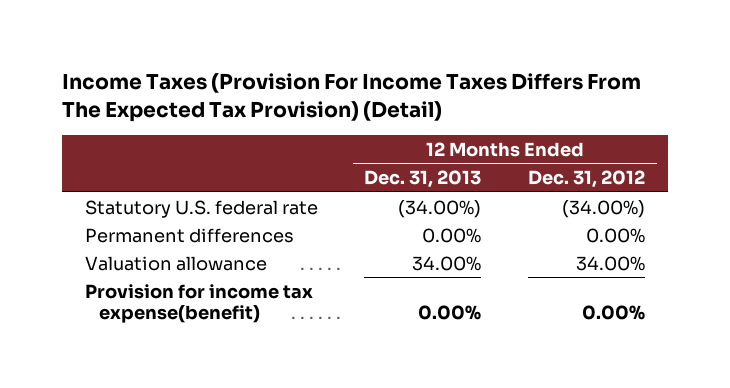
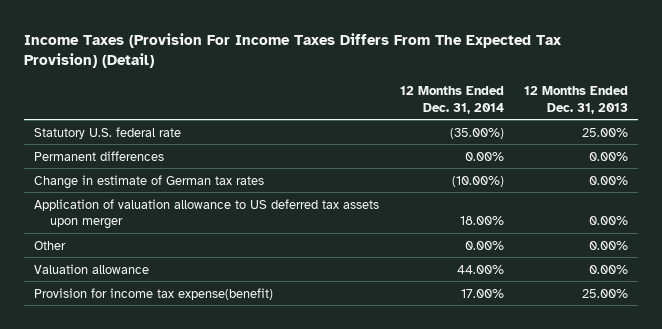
[527,170,645,189] Dec. 31, 2012 -> none
none -> [399,85,504,114] 12 Months Ended Dec. 31, 2014
[398,199,482,218] (34.00%) -> [582,127,629,137] 25.00%
none -> [34,174,265,189] Change in estimate of German tax rates
none -> [34,198,380,230] Application of valuation allowance to US deferred tax assets upon merger
none -> [34,240,67,250] Other
[412,255,482,271] 34.00% -> [589,264,629,274] 0.00%
[418,304,482,320] 0.00% -> [582,288,629,298] 25.00%

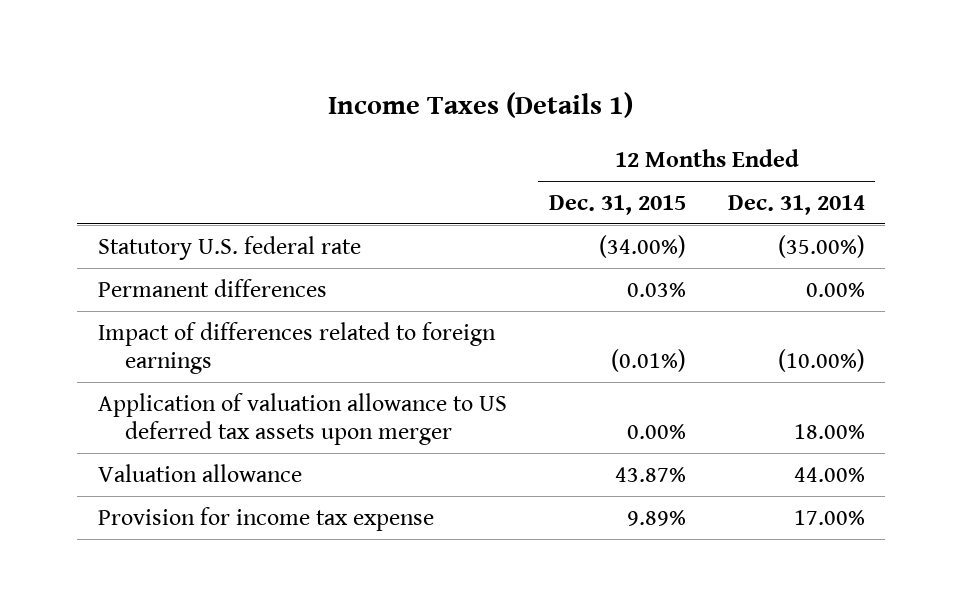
[24,32,562,69] Income Taxes (Provision For Income Taxes Differs From The Expected Tax Provision) (Detail) -> [328,92,634,119] Income Taxes (Details 1)
[524,85,629,114] 12 Months Ended Dec. 31, 2013 -> none
none -> [548,194,686,215] Dec. 31, 2015
[34,174,265,189] Change in estimate of German tax rates -> [97,321,496,374] Impact of differences related to foreign earnings
[34,240,67,250] Other -> none
[34,287,274,300] Provision for income tax expense(benefit) -> [97,506,434,531] Provision for income tax expense

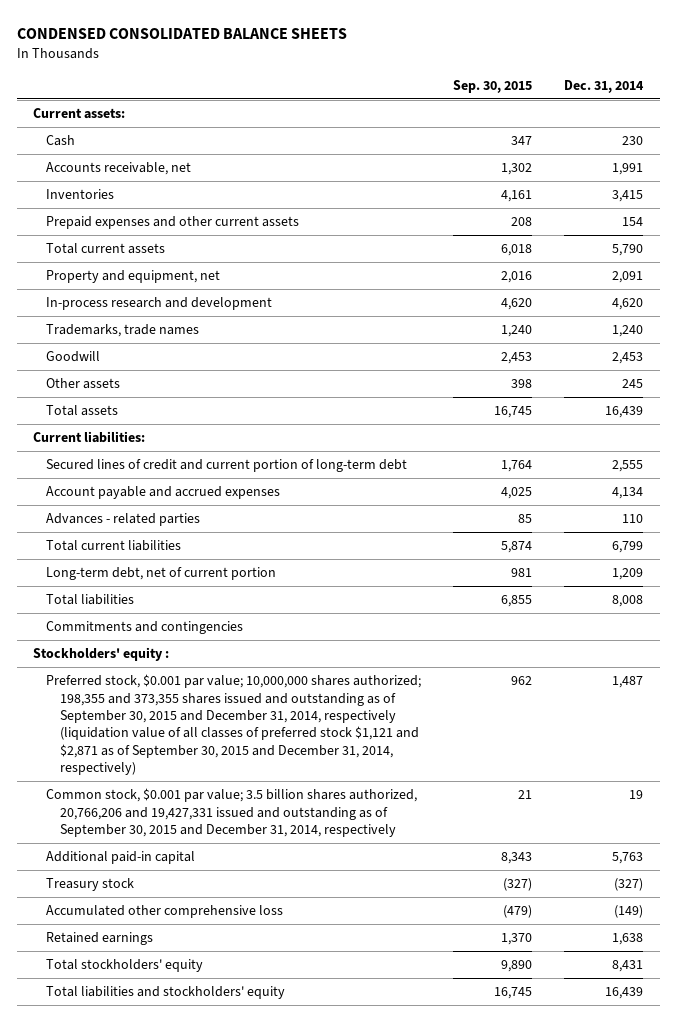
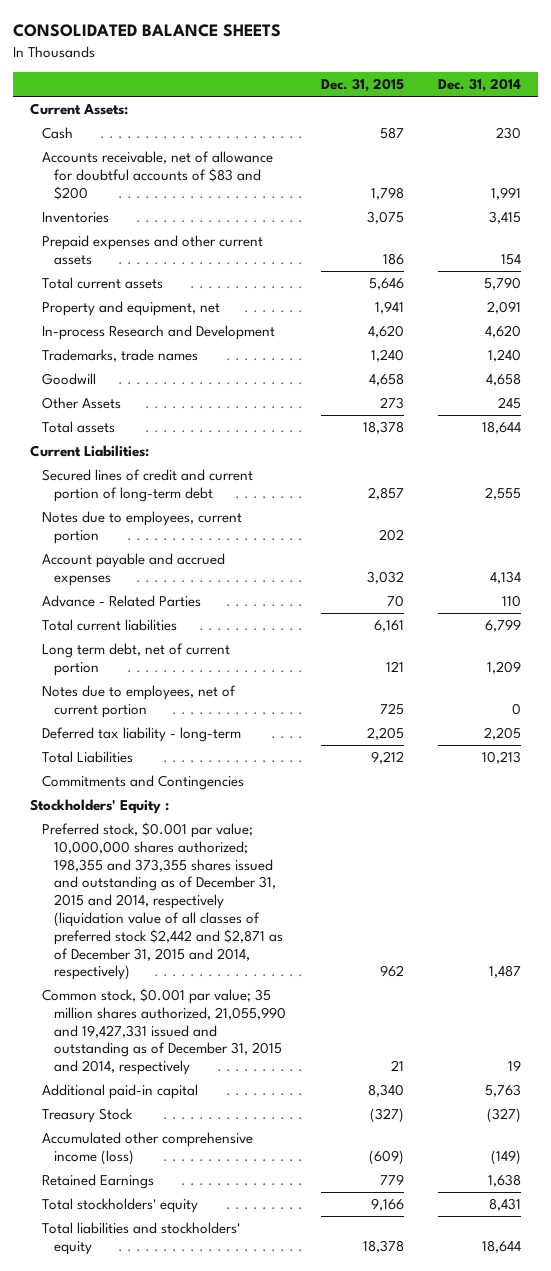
[16,27,347,39] CONDENSED CONSOLIDATED BALANCE SHEETS -> [12,24,281,38] CONSOLIDATED BALANCE SHEETS
[453,79,533,93] Sep. 30, 2015 -> none
none -> [320,78,404,93] Dec. 31, 2015
[32,108,125,120] Current assets: -> [30,103,129,116] Current Assets:
[46,162,192,176] Accounts receivable, net -> [41,151,273,200] Accounts receivable, net of allowance for doubtful accounts of $83 and $200
[46,297,273,311] In-process research and development -> [41,325,275,341] In-process Research and Development
[612,352,644,365] 2,453 -> [486,373,522,387] 4,658
[46,378,121,390] Other assets -> [41,397,121,410] Other Assets
[605,406,644,419] 16,439 -> [482,421,522,435] 18,644
[32,431,145,444] Current liabilities: -> [30,445,150,458] Current Liabilities:
none -> [41,511,242,544] Notes due to employees, current portion
[46,513,201,527] Advances - related parties -> [41,595,201,608] Advance - Related Parties
[46,567,277,581] Long-term debt, net of current portion -> [41,643,230,676] Long term debt, net of current portion
none -> [41,685,236,718] Notes due to employees, net of current portion
none -> [41,727,241,743] Deferred tax liability - long-term
[46,594,135,606] Total liabilities -> [41,751,133,764] Total Liabilities
[612,595,644,608] 8,008 -> [482,751,522,765] 10,213
[46,621,244,635] Commitments and contingencies -> [41,775,244,791] Commitments and Contingencies
[32,647,169,662] Stockholders' equity : -> [30,799,170,815] Stockholders' Equity :
[46,674,422,776] Preferred stock, $0.001 par value; 10,000,000 shares authorized; 198,355 and 373,355 shares issued and outstanding as of September 30, 2015 and December 31, 2014, respectively (liquidation value of all classes of preferred stock $1,121 and $2,871 as of September 30, 2015 and December 31, 2014, respectively) -> [41,822,283,981] Preferred stock, $0.001 par value; 10,000,000 shares authorized; 198,355 and 373,355 shares issued and outstanding as of December 31, 2015 and 2014, respectively (liquidation value of all classes of preferred stock $2,442 and $2,871 as of December 31, 2015 and 2014, respectively)
[46,788,418,838] Common stock, $0.001 par value; 3.5 billion shares authorized, 20,766,206 and 19,427,331 issued and outstanding as of September 30, 2015 and December 31, 2014, respectively -> [41,988,286,1076] Common stock, $0.001 par value; 35 million shares authorized, 21,055,990 and 19,427,331 issued and outstanding as of December 31, 2015 and 2014, respectively
[46,878,135,892] Treasury stock -> [41,1108,133,1124] Treasury Stock
[46,905,284,919] Accumulated other comprehensive loss -> [41,1132,253,1165] Accumulated other comprehensive income (loss)
[46,932,154,946] Retained earnings -> [41,1174,154,1190] Retained Earnings
[605,987,644,1000] 16,439 -> [482,1239,522,1253] 18,644

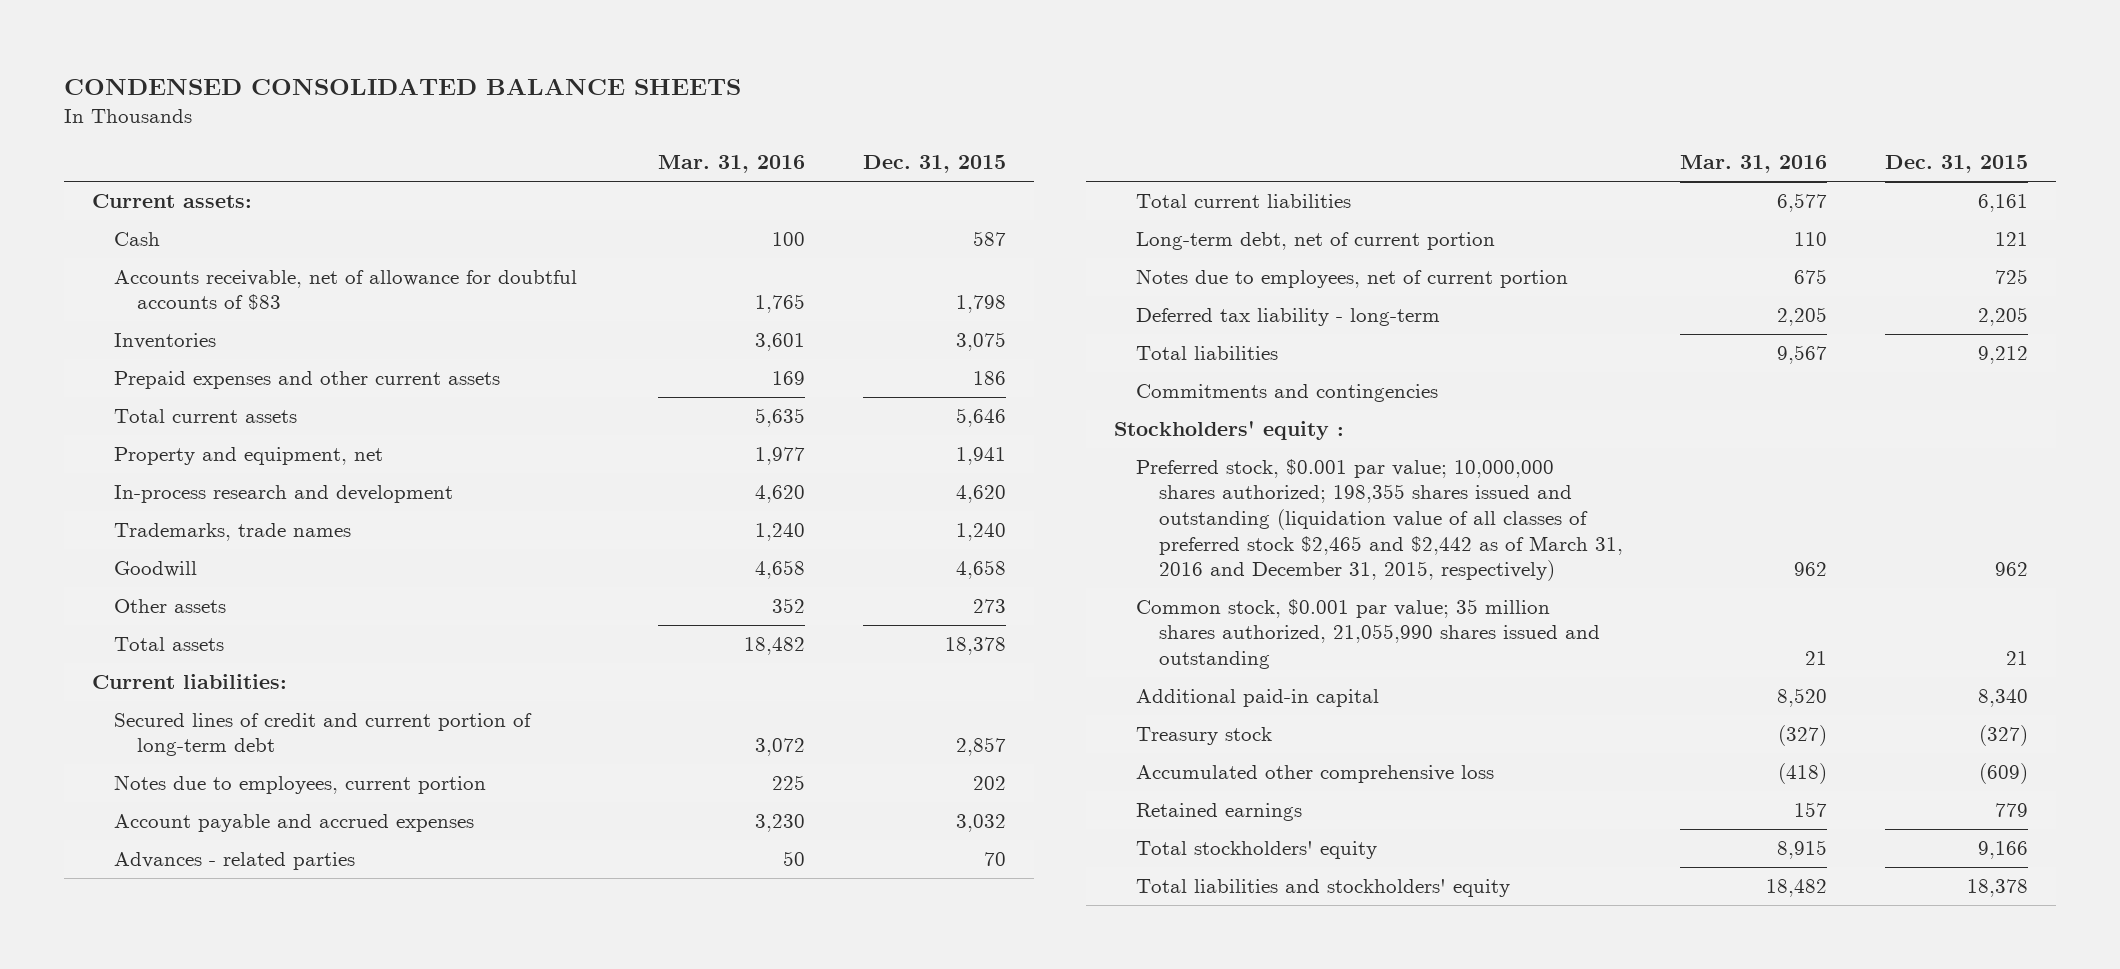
[12,24,281,38] CONSOLIDATED BALANCE SHEETS -> [63,78,741,96] CONDENSED CONSOLIDATED BALANCE SHEETS
[438,78,522,93] Dec. 31, 2014 -> none
none -> [658,155,806,174] Mar. 31, 2016
[30,103,129,116] Current Assets: -> [92,193,253,208] Current assets:
[41,151,273,200] Accounts receivable, net of allowance for doubtful accounts of $83 and $200 -> [114,269,578,311] Accounts receivable, net of allowance for doubtful accounts of $83
[41,325,275,341] In-process Research and Development -> [114,484,454,503] In-process research and development
[41,397,121,410] Other Assets -> [114,598,227,613] Other assets
[30,445,150,458] Current Liabilities: -> [92,673,288,689] Current liabilities:
[41,595,201,608] Advance - Related Parties -> [114,851,356,870] Advances - related parties
[41,643,230,676] Long term debt, net of current portion -> [1136,231,1496,250] Long-term debt, net of current portion
[41,751,133,764] Total Liabilities -> [1136,345,1279,360] Total liabilities
[41,775,244,791] Commitments and Contingencies -> [1136,383,1439,402] Commitments and contingencies
[30,799,170,815] Stockholders' Equity : -> [1114,420,1345,440] Stockholders' equity :
[41,822,283,981] Preferred stock, $0.001 par value; 10,000,000 shares authorized; 198,355 and 373,355 shares issued and outstanding as of December 31, 2015 and 2014, respectively (liquidation value of all classes of preferred stock $2,442 and $2,871 as of December 31, 2015 and 2014, respectively) -> [1136,458,1623,582] Preferred stock, $0.001 par value; 10,000,000 shares authorized; 198,355 shares issued and outstanding (liquidation value of all classes of preferred stock $2,465 and $2,442 as of March 31, 2016 and December 31, 2015, respectively)
[41,988,286,1076] Common stock, $0.001 par value; 35 million shares authorized, 21,055,990 and 19,427,331 issued and outstanding as of December 31, 2015 and 2014, respectively -> [1136,598,1600,669] Common stock, $0.001 par value; 35 million shares authorized, 21,055,990 shares issued and outstanding
[41,1108,133,1124] Treasury Stock -> [1136,726,1273,745] Treasury stock
[41,1132,253,1165] Accumulated other comprehensive income (loss) -> [1136,764,1495,783] Accumulated other comprehensive loss
[41,1174,154,1190] Retained Earnings -> [1136,802,1303,821] Retained earnings

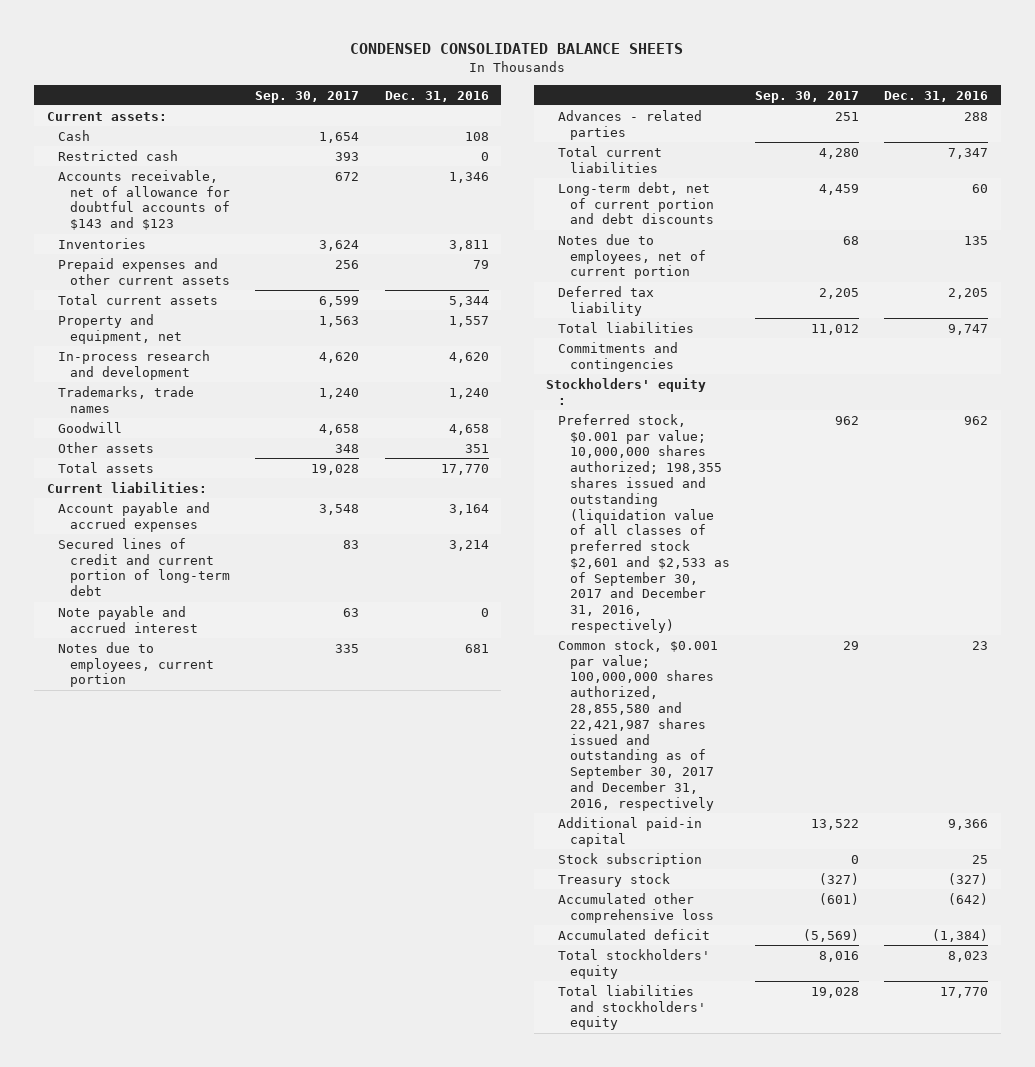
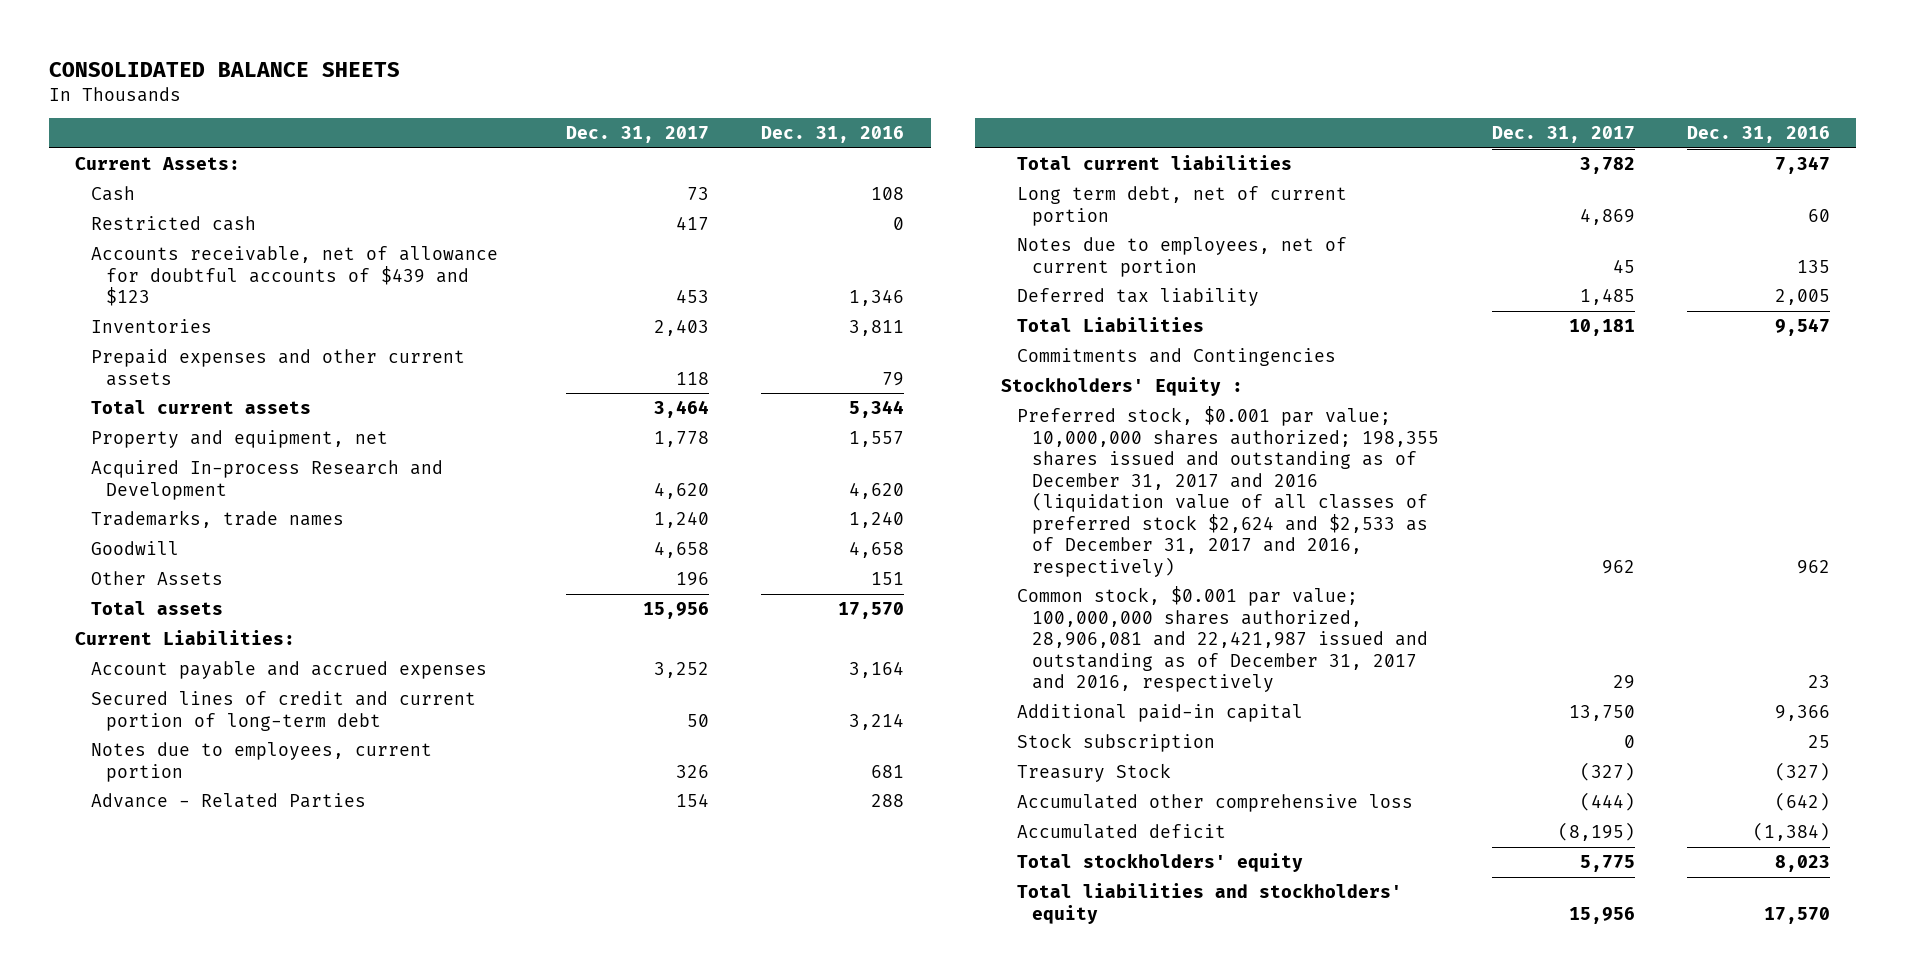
[350,43,684,55] CONDENSED CONSOLIDATED BALANCE SHEETS -> [49,61,401,77] CONSOLIDATED BALANCE SHEETS
[255,90,360,103] Sep. 30, 2017 -> none
none -> [565,126,709,144] Dec. 31, 2017
[46,111,167,121] Current assets: -> [75,157,241,171] Current Assets:
[58,169,231,231] Accounts receivable, net of allowance for doubtful accounts of $143 and $123 -> [90,246,498,307] Accounts receivable, net of allowance for doubtful accounts of $439 and $123
[58,349,211,380] In-process research and development -> [90,460,443,500] Acquired In-process Research and Development
[58,441,155,453] Other assets -> [90,571,223,586] Other Assets
[464,443,489,453] 351 -> [871,572,905,586] 151
[440,463,489,475] 17,770 -> [838,602,905,620] 17,570
[46,481,207,493] Current liabilities: -> [75,630,296,646] Current Liabilities:
[58,605,199,633] Note payable and accrued interest -> none
[558,109,703,140] Advances - related parties -> [90,793,366,809] Advance - Related Parties
[558,181,714,225] Long-term debt, net of current portion and debt discounts -> [1016,186,1347,226] Long term debt, net of current portion
[948,287,989,299] 2,205 -> [1775,289,1831,306] 2,005
[558,321,695,333] Total liabilities -> [1016,317,1204,333] Total Liabilities
[948,323,989,335] 9,747 -> [1775,318,1831,337] 9,547
[558,341,679,372] Commitments and contingencies -> [1016,348,1336,367] Commitments and Contingencies
[546,377,707,405] Stockholders' equity : -> [1001,377,1244,397] Stockholders' Equity :
[558,413,730,634] Preferred stock, $0.001 par value; 10,000,000 shares authorized; 198,355 shares issued and outstanding (liquidation value of all classes of preferred stock $2,601 and $2,533 as of September 30, 2017 and December 31, 2016, respectively) -> [1016,406,1440,577] Preferred stock, $0.001 par value; 10,000,000 shares authorized; 198,355 shares issued and outstanding as of December 31, 2017 and 2016 (liquidation value of all classes of preferred stock $2,624 and $2,533 as of December 31, 2017 and 2016, respectively)
[558,638,719,811] Common stock, $0.001 par value; 100,000,000 shares authorized, 28,855,580 and 22,421,987 shares issued and outstanding as of September 30, 2017 and December 31, 2016, respectively -> [1016,586,1429,693] Common stock, $0.001 par value; 100,000,000 shares authorized, 28,906,081 and 22,421,987 issued and outstanding as of December 31, 2017 and 2016, respectively
[558,872,671,887] Treasury stock -> [1016,763,1171,783] Treasury Stock
[940,986,989,998] 17,770 -> [1764,906,1831,924] 17,570

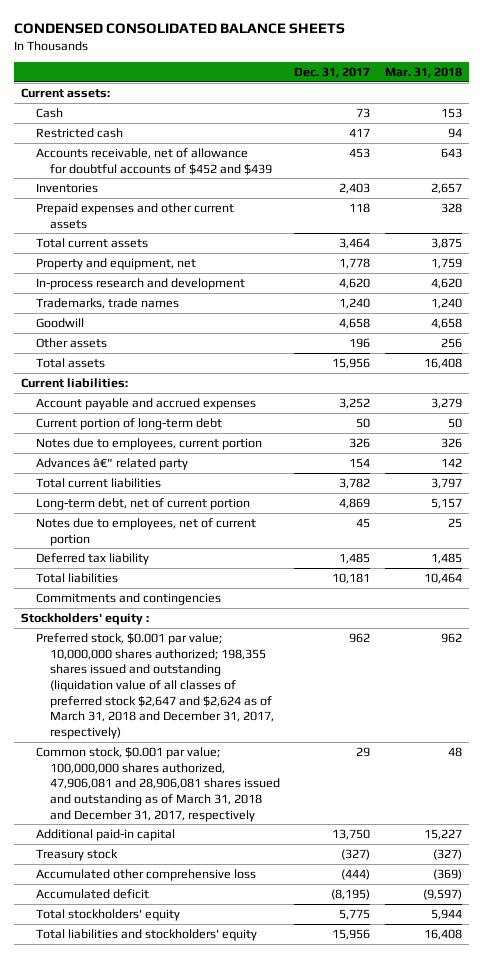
[49,61,401,77] CONSOLIDATED BALANCE SHEETS -> [13,23,345,35] CONDENSED CONSOLIDATED BALANCE SHEETS
[761,126,905,144] Dec. 31, 2016 -> none
none -> [384,67,462,79] Mar. 31, 2018
[75,157,241,171] Current Assets: -> [21,87,111,98] Current assets:
[90,246,498,307] Accounts receivable, net of allowance for doubtful accounts of $439 and $123 -> [35,147,272,175] Accounts receivable, net of allowance for doubtful accounts of $452 and $439
[90,460,443,500] Acquired In-process Research and Development -> [35,277,245,290] In-process research and development
[90,571,223,586] Other Assets -> [35,337,107,348] Other assets
[75,630,296,646] Current Liabilities: -> [21,377,129,388] Current liabilities:
[90,691,476,731] Secured lines of credit and current portion of long-term debt -> [35,417,222,430] Current portion of long-term debt
[90,793,366,809] Advance - Related Parties -> [35,457,188,470] Advances â€" related party
[1016,186,1347,226] Long term debt, net of current portion -> [35,497,250,510] Long-term debt, net of current portion
[1016,317,1204,333] Total Liabilities -> [35,572,118,583] Total liabilities
[1016,348,1336,367] Commitments and Contingencies -> [35,592,221,605] Commitments and contingencies
[1001,377,1244,397] Stockholders' Equity : -> [21,612,150,625] Stockholders' equity :
[1016,406,1440,577] Preferred stock, $0.001 par value; 10,000,000 shares authorized; 198,355 shares issued and outstanding as of December 31, 2017 and 2016 (liquidation value of all classes of preferred stock $2,624 and $2,533 as of December 31, 2017 and 2016, respectively) -> [35,632,274,740] Preferred stock, $0.001 par value; 10,000,000 shares authorized; 198,355 shares issued and outstanding (liquidation value of all classes of preferred stock $2,647 and $2,624 as of March 31, 2018 and December 31, 2017, respectively)
[1016,586,1429,693] Common stock, $0.001 par value; 100,000,000 shares authorized, 28,906,081 and 22,421,987 issued and outstanding as of December 31, 2017 and 2016, respectively -> [35,746,280,822] Common stock, $0.001 par value; 100,000,000 shares authorized, 47,906,081 and 28,906,081 shares issued and outstanding as of March 31, 2018 and December 31, 2017, respectively
[1016,733,1215,753] Stock subscription -> none
[1016,763,1171,783] Treasury Stock -> [35,848,118,861] Treasury stock

